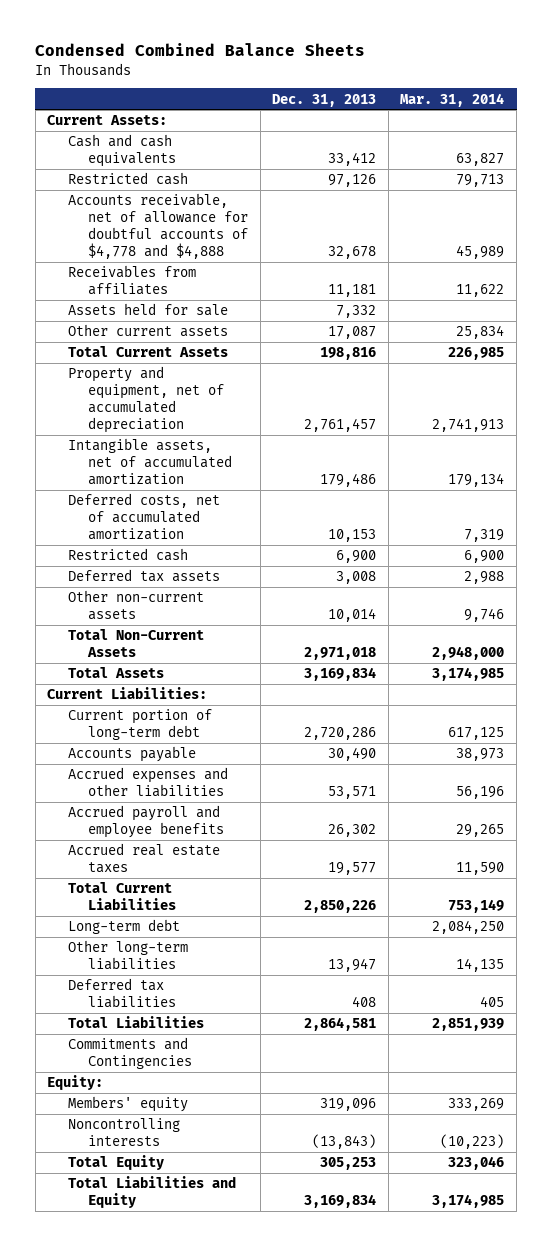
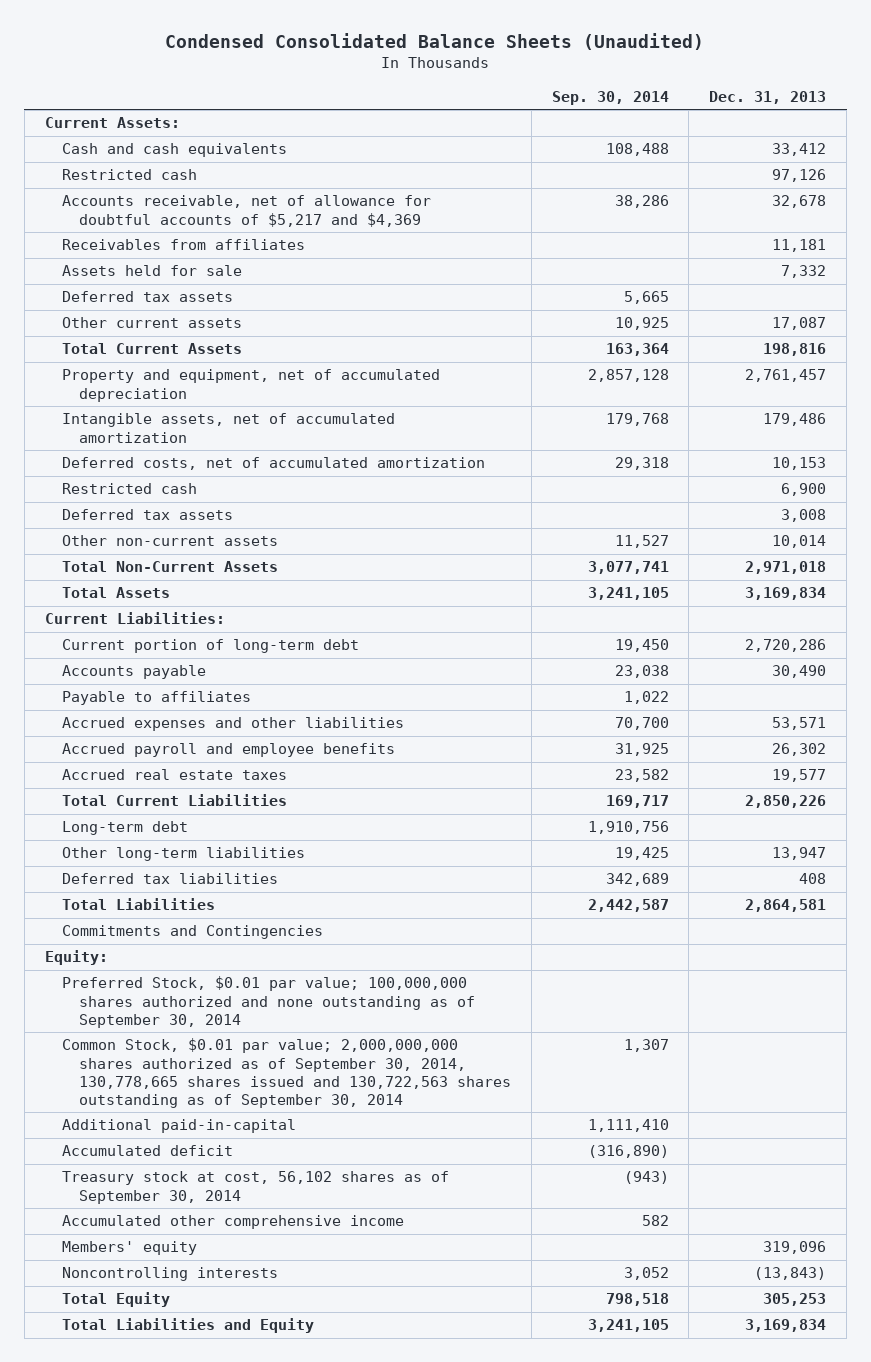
[35,43,366,57] Condensed Combined Balance Sheets -> [165,32,705,50] Condensed Consolidated Balance Sheets (Unaudited)
[400,92,505,107] Mar. 31, 2014 -> none
none -> [551,90,669,105] Sep. 30, 2014
[67,193,249,259] Accounts receivable, net of allowance for doubtful accounts of $4,778 and $4,888 -> [61,195,431,227] Accounts receivable, net of allowance for doubtful accounts of $5,217 and $4,369
none -> [61,291,233,303] Deferred tax assets
none -> [61,691,251,706] Payable to affiliates
none -> [61,976,475,1028] Preferred Stock, $0.01 par value; 100,000,000 shares authorized and none outstanding as of September 30, 2014
none -> [61,1038,511,1108] Common Stock, $0.01 par value; 2,000,000,000 shares authorized as of September 30, 2014, 130,778,665 shares issued and 130,722,563 shares outstanding as of September 30, 2014
none -> [61,1119,296,1134] Additional paid-in-capital
none -> [61,1145,233,1157] Accumulated deficit
none -> [61,1171,449,1204] Treasury stock at cost, 56,102 shares as of September 30, 2014
none -> [61,1215,404,1230] Accumulated other comprehensive income

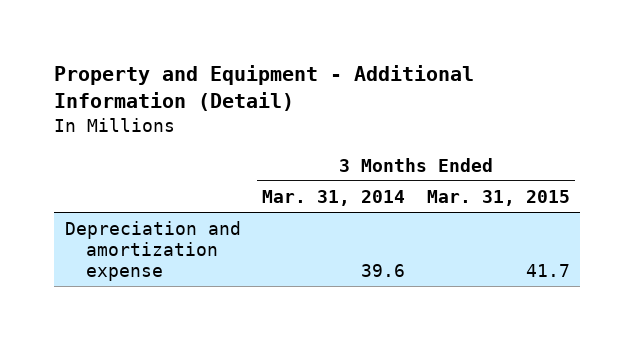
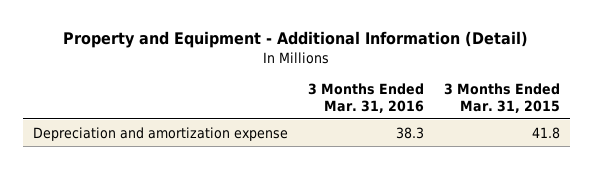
[262,189,406,206] Mar. 31, 2014 -> none
none -> [307,82,424,113] 3 Months Ended Mar. 31, 2016
[525,263,570,277] 41.7 -> [531,126,560,139] 41.8

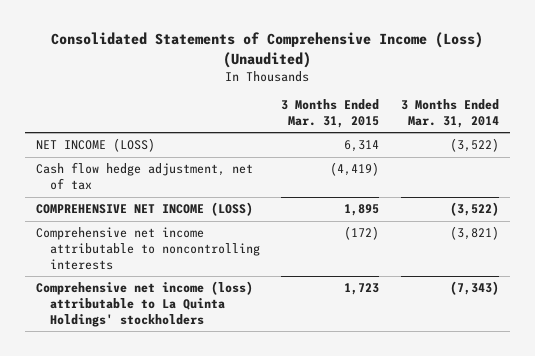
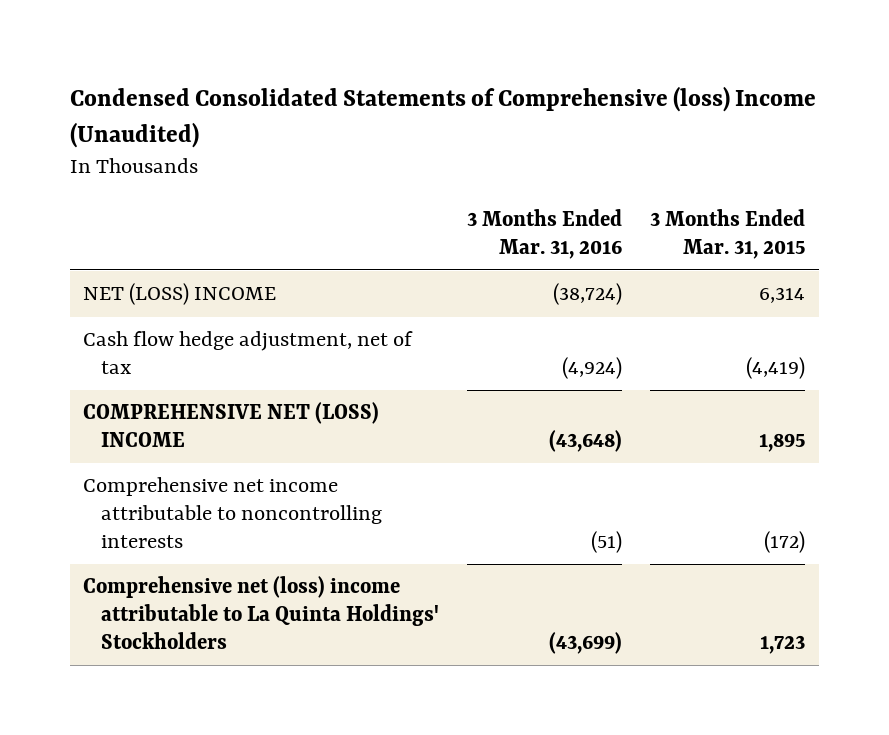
[51,32,484,68] Consolidated Statements of Comprehensive Income (Loss) (Unaudited) -> [69,85,816,148] Condensed Consolidated Statements of Comprehensive (loss) Income (Unaudited)
[400,99,499,128] 3 Months Ended Mar. 31, 2014 -> none
none -> [467,209,623,259] 3 Months Ended Mar. 31, 2016
[35,138,155,153] NET INCOME (LOSS) -> [83,283,277,306] NET (LOSS) INCOME
[35,202,253,217] COMPREHENSIVE NET INCOME (LOSS) -> [83,402,380,448] COMPREHENSIVE NET (LOSS) INCOME
[35,281,253,327] Comprehensive net income (loss) attributable to La Quinta Holdings' stockholders -> [83,576,440,649] Comprehensive net (loss) income attributable to La Quinta Holdings' Stockholders

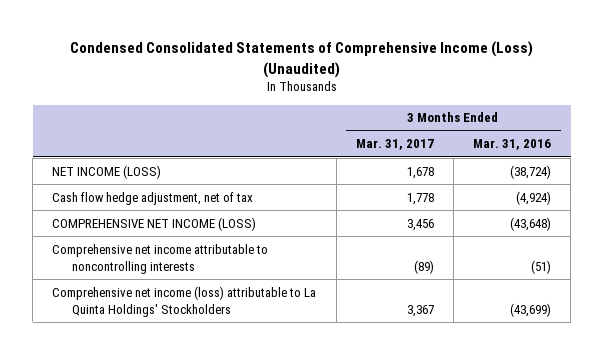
[69,85,816,148] Condensed Consolidated Statements of Comprehensive (loss) Income (Unaudited) -> [69,41,533,78] Condensed Consolidated Statements of Comprehensive Income (Loss) (Unaudited)
[650,209,806,259] 3 Months Ended Mar. 31, 2015 -> none
none -> [355,139,434,151] Mar. 31, 2017
[83,283,277,306] NET (LOSS) INCOME -> [52,164,162,179] NET INCOME (LOSS)
[83,402,380,448] COMPREHENSIVE NET (LOSS) INCOME -> [52,216,257,231] COMPREHENSIVE NET INCOME (LOSS)
[83,576,440,649] Comprehensive net (loss) income attributable to La Quinta Holdings' Stockholders -> [52,285,317,317] Comprehensive net income (loss) attributable to La Quinta Holdings' Stockholders

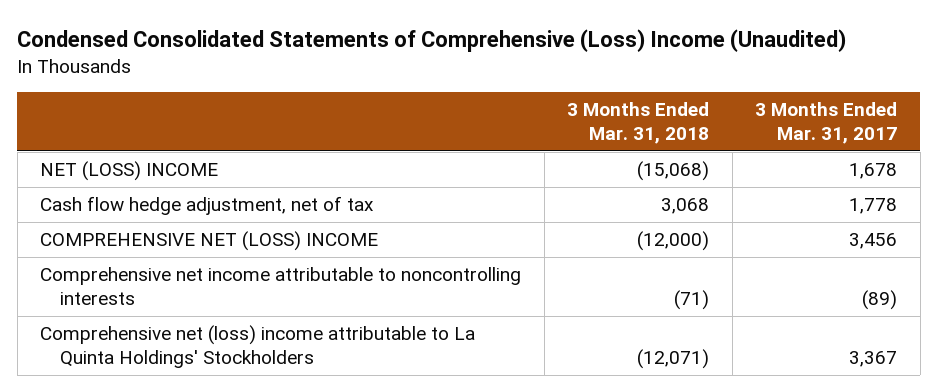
[69,41,533,78] Condensed Consolidated Statements of Comprehensive Income (Loss) (Unaudited) -> [17,29,847,53] Condensed Consolidated Statements of Comprehensive (Loss) Income (Unaudited)
[473,139,552,151] Mar. 31, 2016 -> none
none -> [567,102,710,144] 3 Months Ended Mar. 31, 2018
[52,164,162,179] NET INCOME (LOSS) -> [40,161,219,182] NET (LOSS) INCOME
[52,216,257,231] COMPREHENSIVE NET INCOME (LOSS) -> [40,231,379,252] COMPREHENSIVE NET (LOSS) INCOME
[52,285,317,317] Comprehensive net income (loss) attributable to La Quinta Holdings' Stockholders -> [40,325,476,368] Comprehensive net (loss) income attributable to La Quinta Holdings' Stockholders

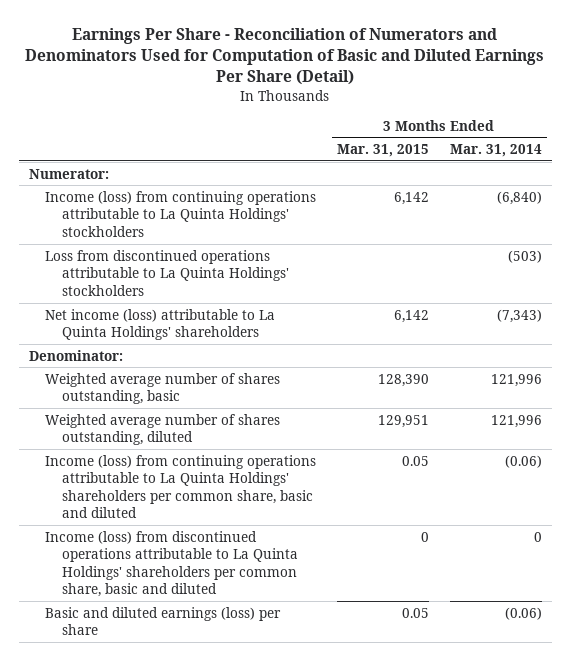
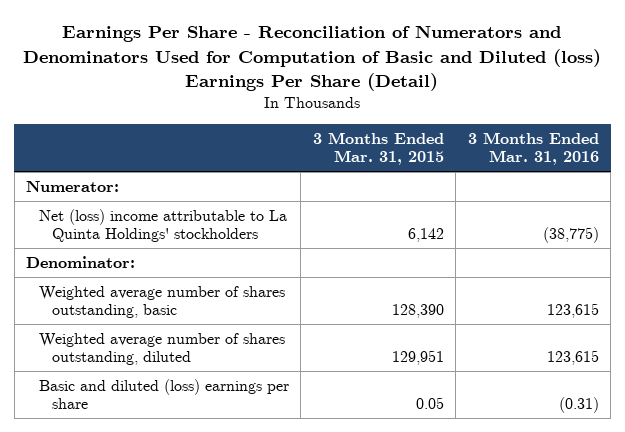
[25,27,545,86] Earnings Per Share - Reconciliation of Numerators and Denominators Used for Computation of Basic and Diluted Earnings Per Share (Detail) -> [23,25,602,92] Earnings Per Share - Reconciliation of Numerators and Denominators Used for Computation of Basic and Diluted (loss) Earnings Per Share (Detail)
[449,144,542,158] Mar. 31, 2014 -> none
none -> [467,132,599,166] 3 Months Ended Mar. 31, 2016
[45,190,317,237] Income (loss) from continuing operations attributable to La Quinta Holdings' stockholders -> none
[45,249,289,296] Loss from discontinued operations attributable to La Quinta Holdings' stockholders -> none
[45,308,276,341] Net income (loss) attributable to La Quinta Holdings' shareholders -> [38,208,287,243] Net (loss) income attributable to La Quinta Holdings' stockholders
[45,454,317,519] Income (loss) from continuing operations attributable to La Quinta Holdings' shareholders per common share, basic and diluted -> none
[45,530,298,598] Income (loss) from discontinued operations attributable to La Quinta Holdings' shareholders per common share, basic and diluted -> none
[45,606,282,636] Basic and diluted earnings (loss) per share -> [38,378,289,410] Basic and diluted (loss) earnings per share

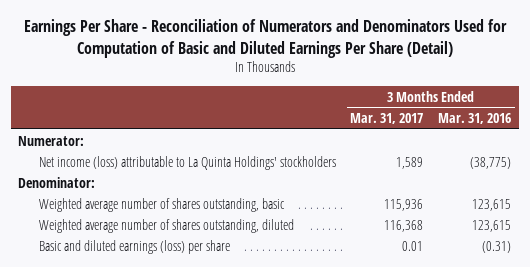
[23,25,602,92] Earnings Per Share - Reconciliation of Numerators and Denominators Used for Computation of Basic and Diluted (loss) Earnings Per Share (Detail) -> [23,19,507,58] Earnings Per Share - Reconciliation of Numerators and Denominators Used for Computation of Basic and Diluted Earnings Per Share (Detail)
[312,132,444,166] 3 Months Ended Mar. 31, 2015 -> none
none -> [350,112,424,124] Mar. 31, 2017
[38,208,287,243] Net (loss) income attributable to La Quinta Holdings' stockholders -> [38,155,336,170] Net income (loss) attributable to La Quinta Holdings' stockholders
[38,378,289,410] Basic and diluted (loss) earnings per share -> [38,239,230,254] Basic and diluted earnings (loss) per share

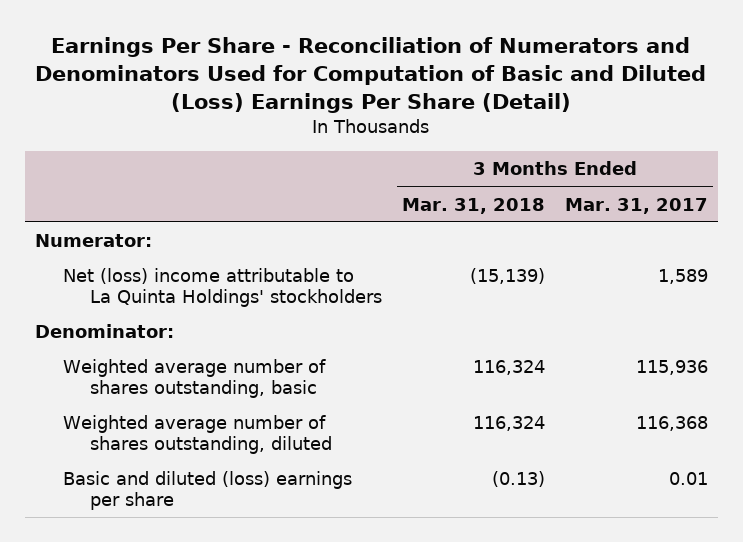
[23,19,507,58] Earnings Per Share - Reconciliation of Numerators and Denominators Used for Computation of Basic and Diluted Earnings Per Share (Detail) -> [35,37,707,114] Earnings Per Share - Reconciliation of Numerators and Denominators Used for Computation of Basic and Diluted (Loss) Earnings Per Share (Detail)
[438,112,512,124] Mar. 31, 2016 -> none
none -> [401,197,545,214] Mar. 31, 2018
[38,155,336,170] Net income (loss) attributable to La Quinta Holdings' stockholders -> [62,268,383,307] Net (loss) income attributable to La Quinta Holdings' stockholders
[38,239,230,254] Basic and diluted earnings (loss) per share -> [62,471,352,510] Basic and diluted (loss) earnings per share

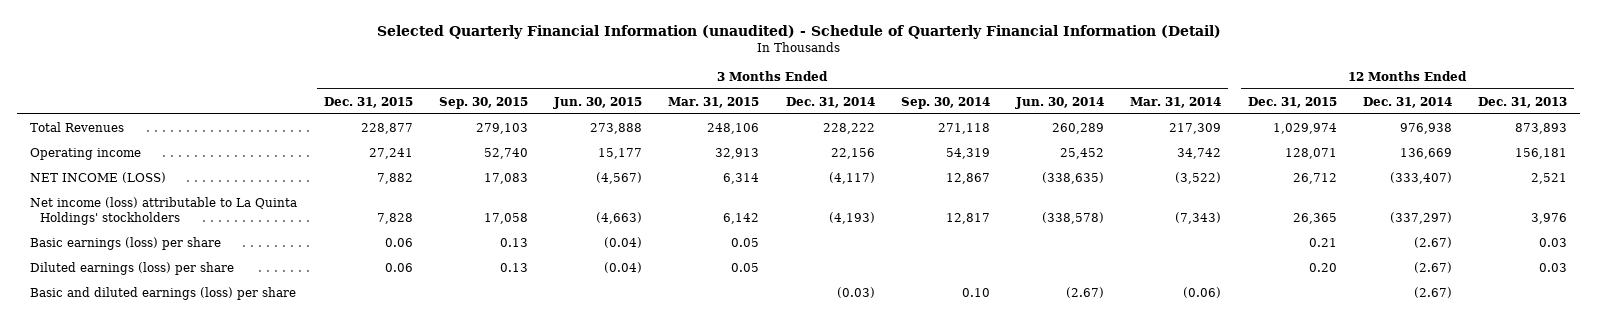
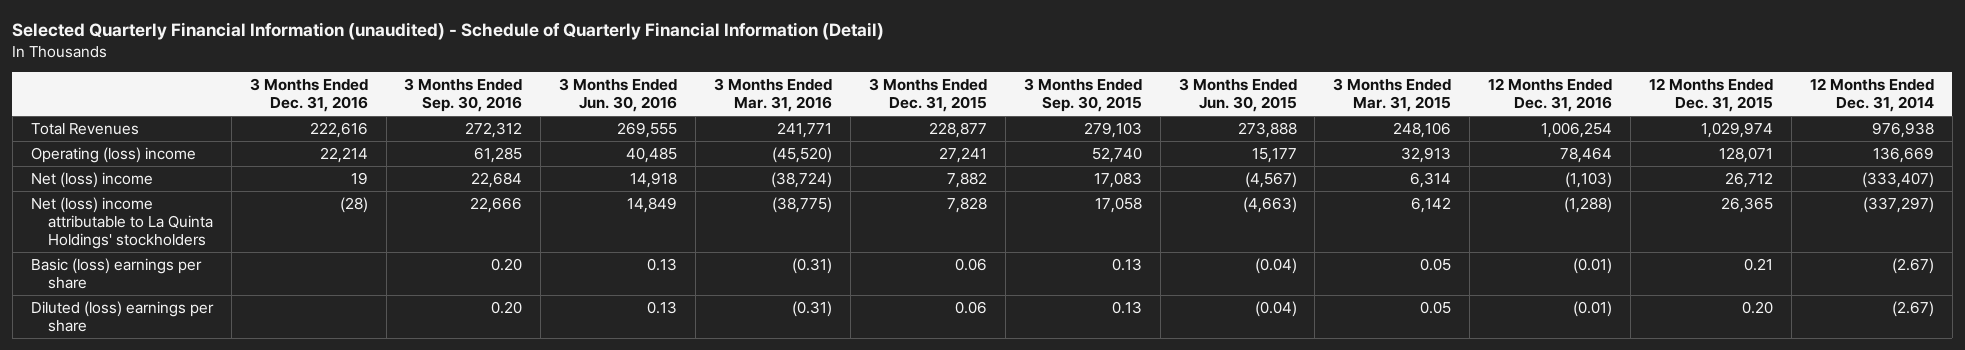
[785,96,875,108] Dec. 31, 2014 -> none
[900,96,990,109] Sep. 30, 2014 -> none
[1015,96,1105,109] Jun. 30, 2014 -> none
[1130,96,1222,108] Mar. 31, 2014 -> none
[1478,96,1568,108] Dec. 31, 2013 -> none
none -> [249,77,368,113] 3 Months Ended Dec. 31, 2016
none -> [404,77,523,113] 3 Months Ended Sep. 30, 2016
none -> [559,77,678,113] 3 Months Ended Jun. 30, 2016
none -> [714,77,833,113] 3 Months Ended Mar. 31, 2016
none -> [1488,77,1613,113] 12 Months Ended Dec. 31, 2016
[30,286,297,300] Basic and diluted earnings (loss) per share -> none
[30,147,142,160] Operating income -> [30,146,196,163] Operating (loss) income
[30,171,167,183] NET INCOME (LOSS) -> [30,171,153,188] Net (loss) income
[30,196,298,226] Net income (loss) attributable to La Quinta Holdings' stockholders -> [30,196,213,250] Net (loss) income attributable to La Quinta Holdings' stockholders
[30,236,222,250] Basic earnings (loss) per share -> [30,257,202,290] Basic (loss) earnings per share
[30,261,235,275] Diluted earnings (loss) per share -> [30,300,214,333] Diluted (loss) earnings per share

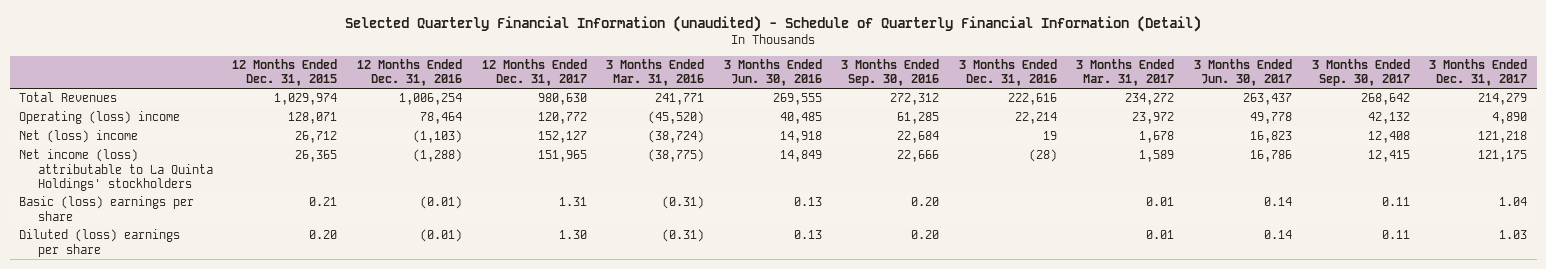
[868,77,987,113] 3 Months Ended Dec. 31, 2015 -> none
[1023,77,1142,113] 3 Months Ended Sep. 30, 2015 -> none
[1178,77,1297,113] 3 Months Ended Jun. 30, 2015 -> none
[1333,77,1452,113] 3 Months Ended Mar. 31, 2015 -> none
[1809,77,1934,113] 12 Months Ended Dec. 31, 2014 -> none
none -> [481,59,587,87] 12 Months Ended Dec. 31, 2017
none -> [1076,59,1175,87] 3 Months Ended Mar. 31, 2017
none -> [1193,59,1292,87] 3 Months Ended Jun. 30, 2017
none -> [1311,59,1410,87] 3 Months Ended Sep. 30, 2017
none -> [1429,59,1528,87] 3 Months Ended Dec. 31, 2017
[30,196,213,250] Net (loss) income attributable to La Quinta Holdings' stockholders -> [19,149,213,191] Net income (loss) attributable to La Quinta Holdings' stockholders

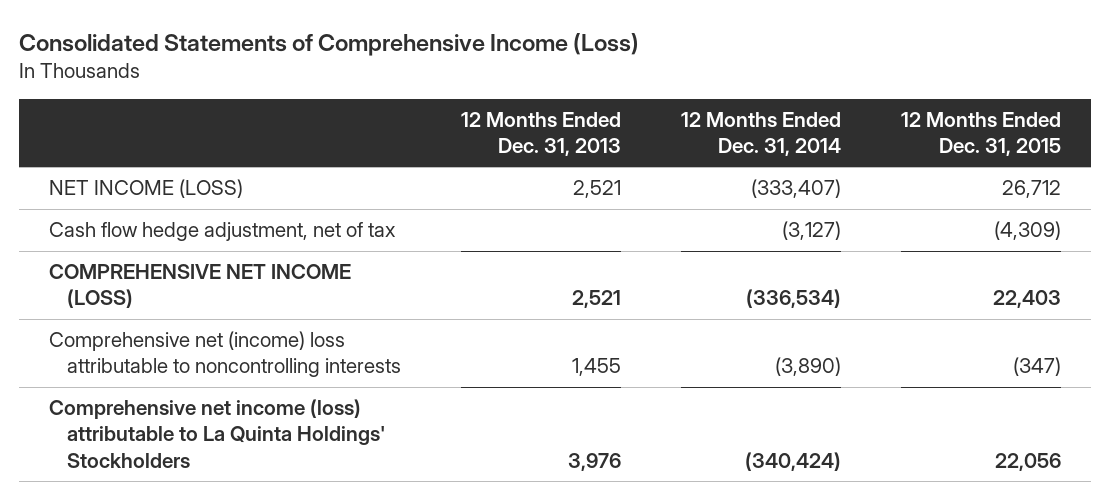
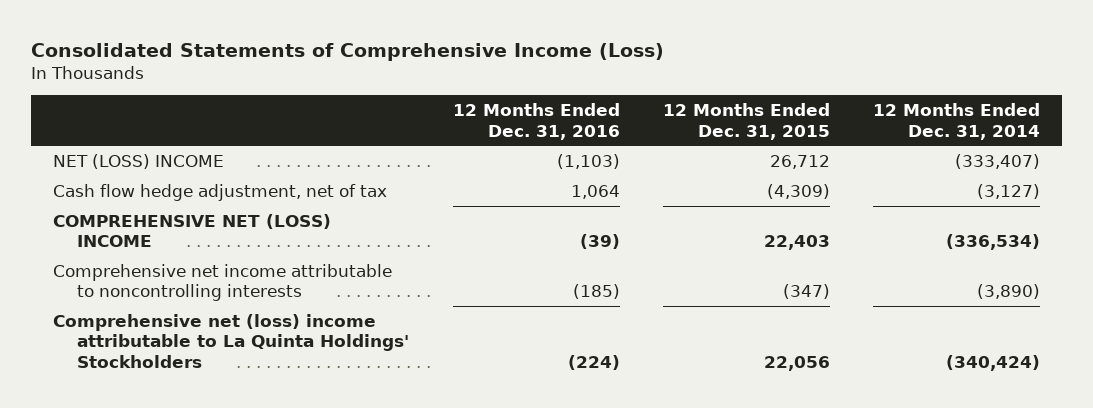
[460,111,621,157] 12 Months Ended Dec. 31, 2013 -> none
none -> [452,103,620,140] 12 Months Ended Dec. 31, 2016
[48,179,243,199] NET INCOME (LOSS) -> [52,153,224,169] NET (LOSS) INCOME
[48,264,351,309] COMPREHENSIVE NET INCOME (LOSS) -> [52,213,331,248] COMPREHENSIVE NET (LOSS) INCOME
[48,331,401,378] Comprehensive net (income) loss attributable to noncontrolling interests -> [52,263,392,302] Comprehensive net income attributable to noncontrolling interests
[48,399,385,468] Comprehensive net income (loss) attributable to La Quinta Holdings' Stockholders -> [52,313,410,368] Comprehensive net (loss) income attributable to La Quinta Holdings' Stockholders

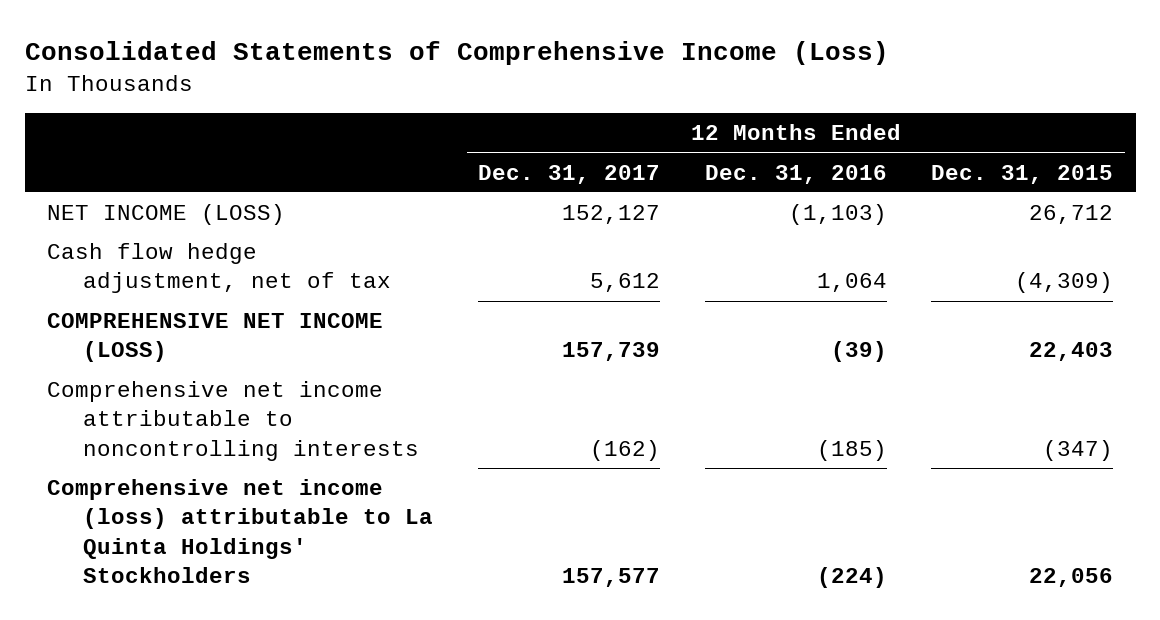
[872,103,1040,140] 12 Months Ended Dec. 31, 2014 -> none
none -> [478,164,661,184] Dec. 31, 2017
[52,153,224,169] NET (LOSS) INCOME -> [47,204,286,226] NET INCOME (LOSS)
[52,213,331,248] COMPREHENSIVE NET (LOSS) INCOME -> [47,313,384,363] COMPREHENSIVE NET INCOME (LOSS)
[52,313,410,368] Comprehensive net (loss) income attributable to La Quinta Holdings' Stockholders -> [47,479,434,583] Comprehensive net income (loss) attributable to La Quinta Holdings' Stockholders

